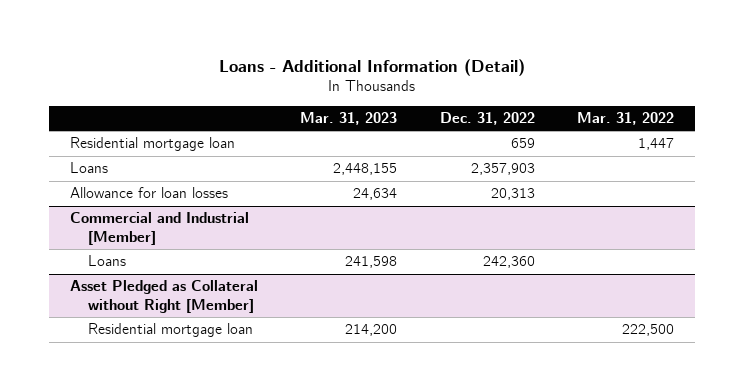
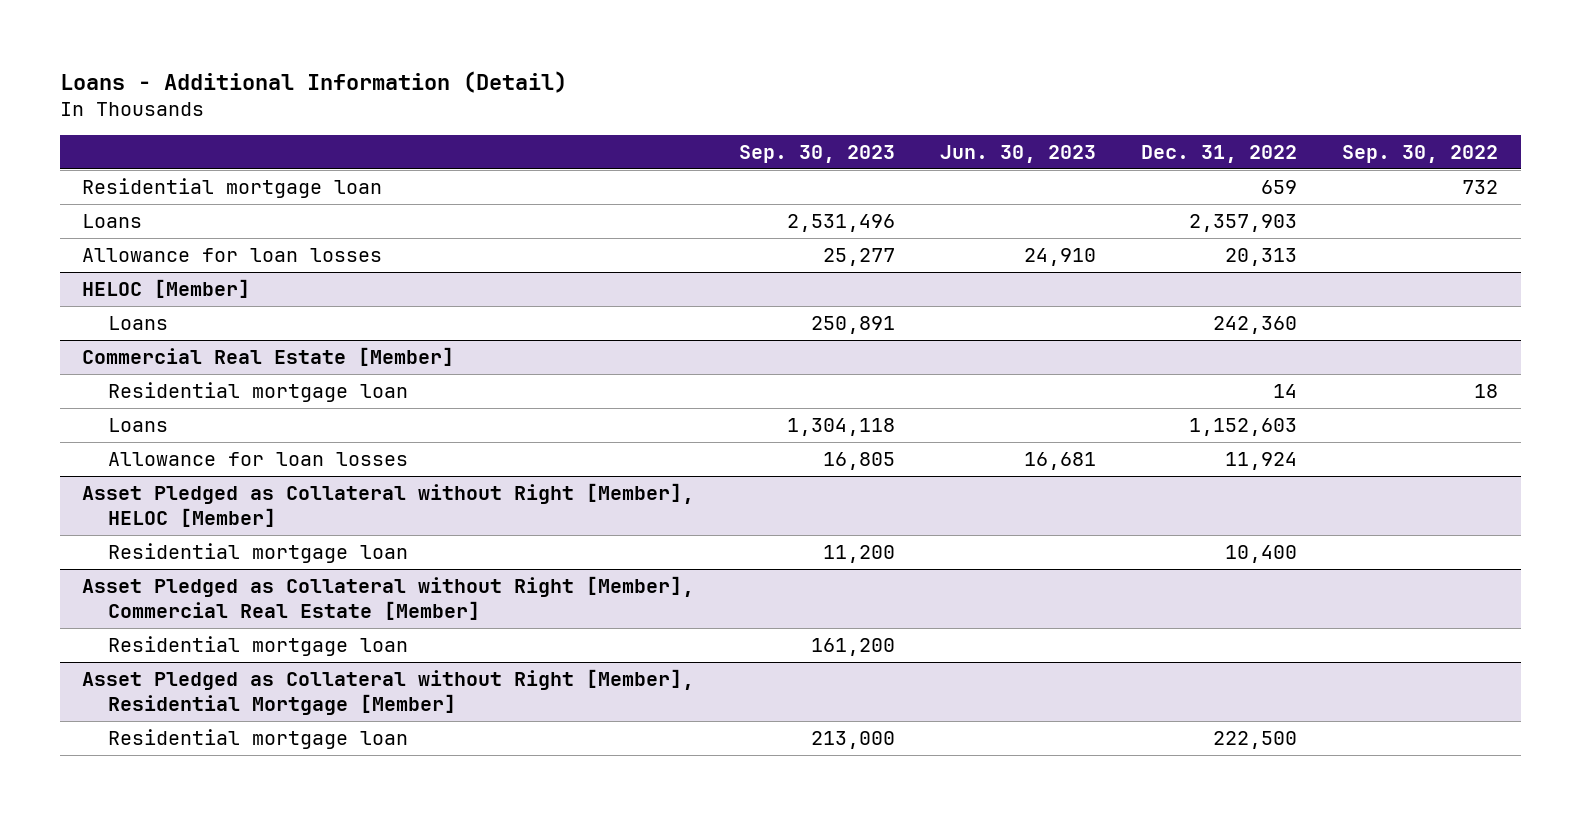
[300,111,398,125] Mar. 31, 2023 -> none
[577,111,675,125] Mar. 31, 2022 -> none
none -> [739,144,896,163] Sep. 30, 2023
none -> [940,144,1097,163] Jun. 30, 2023
none -> [1342,144,1499,163] Sep. 30, 2022
[70,212,250,245] Commercial and Industrial [Member] -> [82,279,251,299] HELOC [Member]
none -> [82,347,455,367] Commercial Real Estate [Member]
none -> [107,382,408,403] Residential mortgage loan
none -> [107,418,168,433] Loans
none -> [107,452,408,467] Allowance for loan losses
[70,280,259,313] Asset Pledged as Collateral without Right [Member] -> [82,483,695,527] Asset Pledged as Collateral without Right [Member], HELOC [Member]
none -> [107,543,408,564] Residential mortgage loan
none -> [82,576,695,620] Asset Pledged as Collateral without Right [Member], Commercial Real Estate [Member]
none -> [82,669,695,715] Asset Pledged as Collateral without Right [Member], Residential Mortgage [Member]
none -> [107,729,408,750] Residential mortgage loan

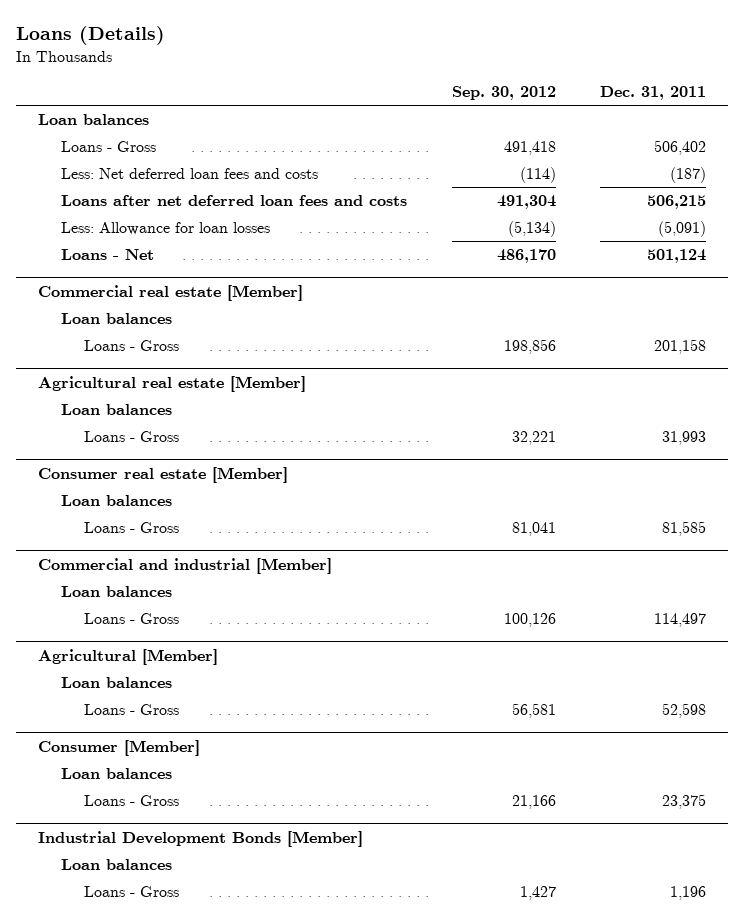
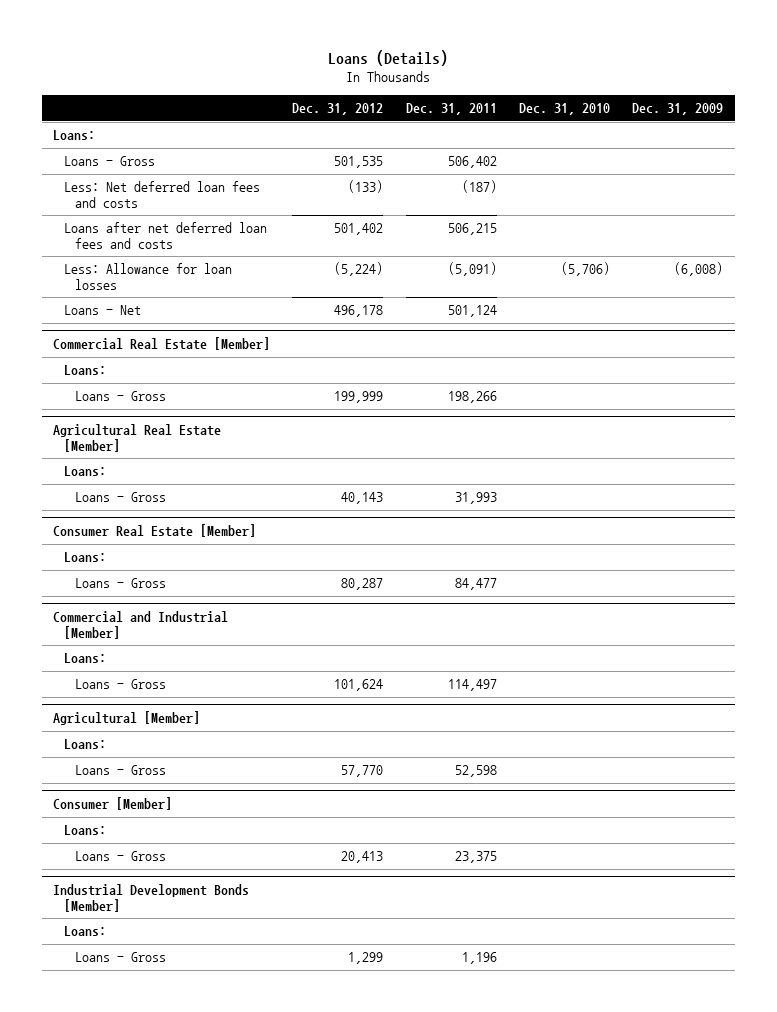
[451,85,556,100] Sep. 30, 2012 -> none
none -> [292,102,384,115] Dec. 31, 2012
none -> [519,102,611,115] Dec. 31, 2010
none -> [632,102,724,115] Dec. 31, 2009
[37,114,149,126] Loan balances -> [53,130,96,141] Loans:
[37,284,303,301] Commercial real estate [Member] -> [53,337,271,351] Commercial Real Estate [Member]
[61,313,173,325] Loan balances -> [64,365,107,376] Loans:
[653,339,706,355] 201,158 -> [447,391,497,404] 198,266
[37,375,306,392] Agricultural real estate [Member] -> [53,424,222,452] Agricultural Real Estate [Member]
[61,404,173,416] Loan balances -> [64,466,107,477] Loans:
[37,466,288,483] Consumer real estate [Member] -> [53,524,257,538] Consumer Real Estate [Member]
[61,495,173,507] Loan balances -> [64,552,107,563] Loans:
[661,521,706,537] 81,585 -> [454,578,497,591] 84,477
[37,557,332,574] Commercial and industrial [Member] -> [53,611,229,639] Commercial and Industrial [Member]
[61,586,173,598] Loan balances -> [64,653,107,664] Loans:
[61,677,173,689] Loan balances -> [64,739,107,750] Loans:
[61,768,173,780] Loan balances -> [64,825,107,836] Loans:
[61,859,173,871] Loan balances -> [64,926,107,937] Loans:

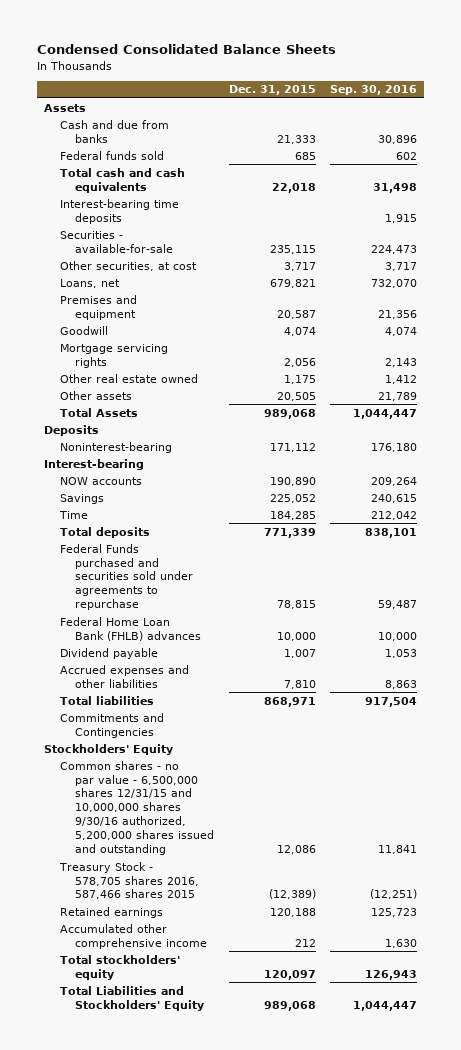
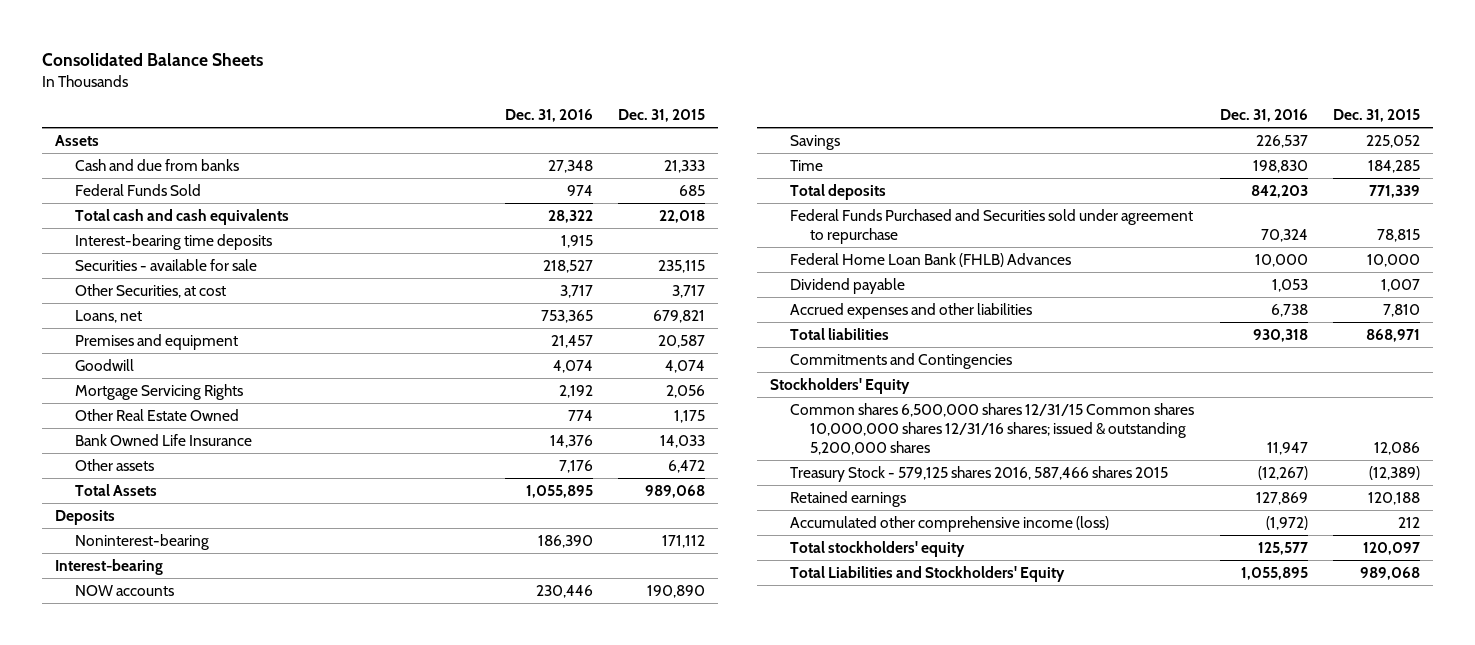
[37,44,337,55] Condensed Consolidated Balance Sheets -> [42,53,264,67] Consolidated Balance Sheets
[329,85,417,96] Sep. 30, 2016 -> none
none -> [504,109,593,123] Dec. 31, 2016
[59,150,164,160] Federal funds sold -> [75,183,202,196] Federal Funds Sold
[59,230,174,253] Securities - available-for-sale -> [75,258,258,271] Securities - available for sale
[59,260,197,271] Other securities, at cost -> [75,283,227,298] Other Securities, at cost
[59,343,168,368] Mortgage servicing rights -> [75,383,244,400] Mortgage Servicing Rights
[59,373,198,383] Other real estate owned -> [75,408,240,421] Other Real Estate Owned
none -> [75,433,253,446] Bank Owned Life Insurance
[276,391,316,401] 20,505 -> [668,459,706,473] 6,472
[59,543,194,611] Federal Funds purchased and securities sold under agreements to repurchase -> [789,208,1193,244] Federal Funds Purchased and Securities sold under agreement to repurchase
[59,616,202,641] Federal Home Loan Bank (FHLB) advances -> [789,252,1071,267] Federal Home Loan Bank (FHLB) Advances
[59,760,215,856] Common shares - no par value - 6,500,000 shares 12/31/15 and 10,000,000 shares 9/30/16 authorized, 5,200,000 shares issued and outstanding -> [789,402,1194,456] Common shares 6,500,000 shares 12/31/15 Common shares 10,000,000 shares 12/31/16 shares; issued & outstanding 5,200,000 shares
[58,861,200,900] Treasury Stock - 578,705 shares 2016, 587,466 shares 2015 -> [789,465,1168,482] Treasury Stock - 579,125 shares 2016, 587,466 shares 2015
[59,923,208,949] Accumulated other comprehensive income -> [789,515,1109,532] Accumulated other comprehensive income (loss)

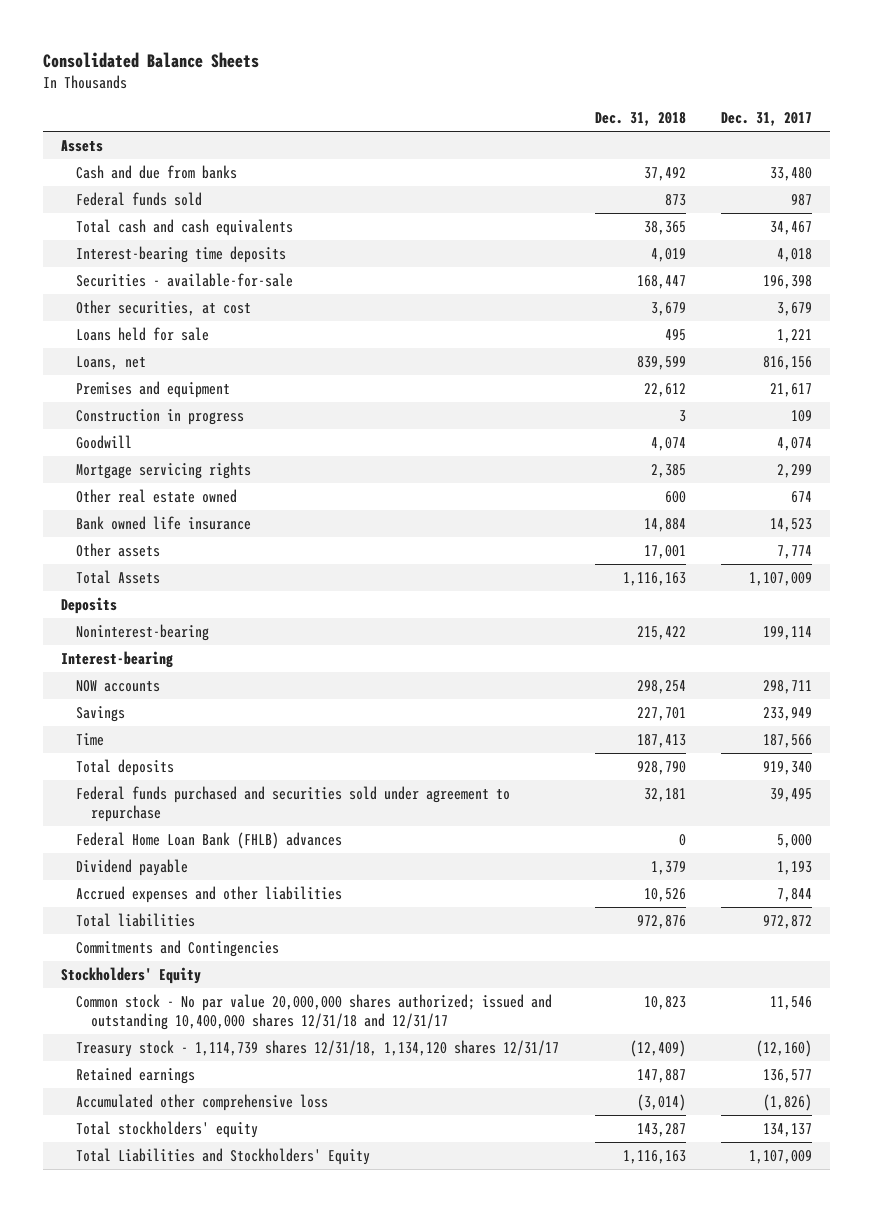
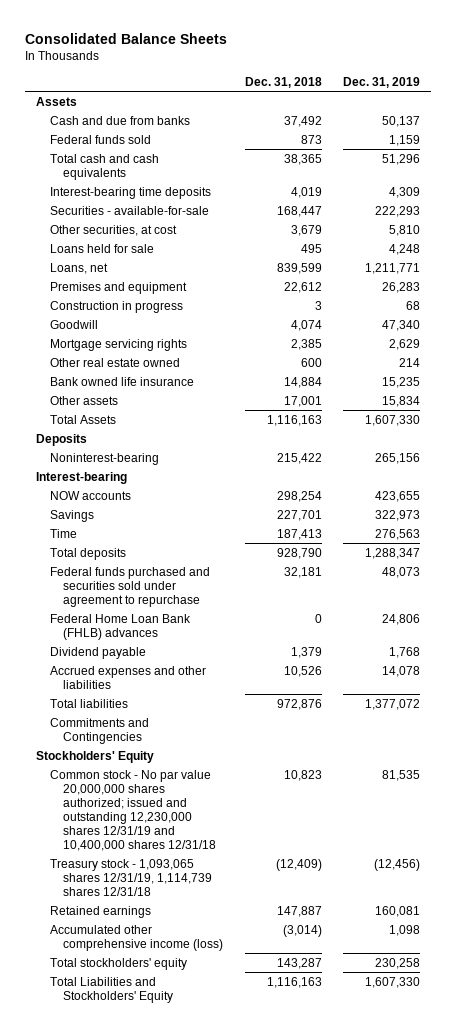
[721,112,813,127] Dec. 31, 2017 -> none
none -> [343,76,421,88] Dec. 31, 2019
[75,994,552,1030] Common stock - No par value 20,000,000 shares authorized; issued and outstanding 10,400,000 shares 12/31/18 and 12/31/17 -> [49,769,217,851] Common stock - No par value 20,000,000 shares authorized; issued and outstanding 12,230,000 shares 12/31/19 and 10,400,000 shares 12/31/18
[75,1040,559,1058] Treasury stock - 1,114,739 shares 12/31/18, 1,134,120 shares 12/31/17 -> [49,858,213,896] Treasury stock - 1,093,065 shares 12/31/19, 1,114,739 shares 12/31/18
[75,1094,328,1112] Accumulated other comprehensive loss -> [49,924,224,951] Accumulated other comprehensive income (loss)

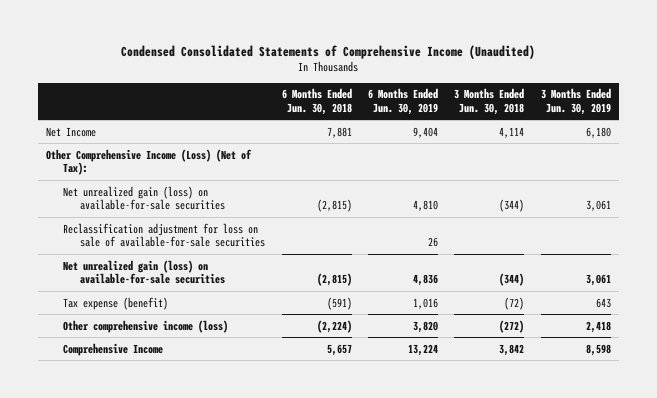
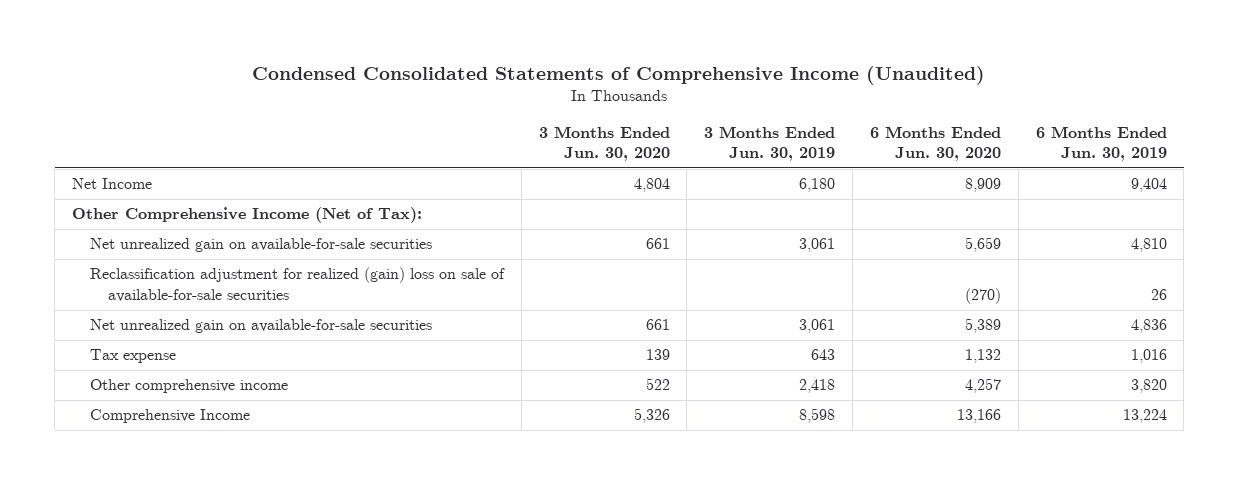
[281,88,352,116] 6 Months Ended Jun. 30, 2018 -> none
[454,88,525,116] 3 Months Ended Jun. 30, 2018 -> none
none -> [538,125,670,162] 3 Months Ended Jun. 30, 2020
none -> [869,125,1001,162] 6 Months Ended Jun. 30, 2020
[45,148,252,176] Other Comprehensive Income (Loss) (Net of Tax): -> [71,207,422,224] Other Comprehensive Income (Net of Tax):
[63,185,226,211] Net unrealized gain (loss) on available-for-sale securities -> [89,238,432,253] Net unrealized gain on available-for-sale securities
[63,222,266,248] Reclassification adjustment for loss on sale of available-for-sale securities -> [89,267,505,303] Reclassification adjustment for realized (gain) loss on sale of available-for-sale securities
[63,259,226,285] Net unrealized gain (loss) on available-for-sale securities -> [89,319,432,334] Net unrealized gain on available-for-sale securities
[63,296,169,310] Tax expense (benefit) -> [89,349,176,364] Tax expense
[63,319,229,333] Other comprehensive income (loss) -> [89,379,288,394] Other comprehensive income

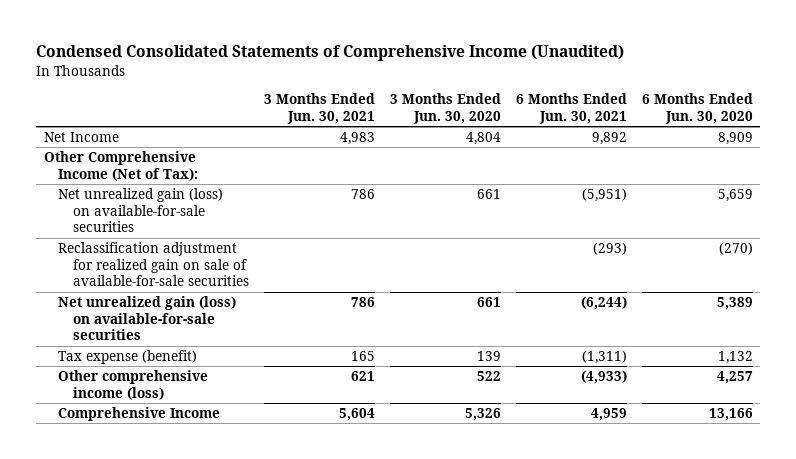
[704,125,836,162] 3 Months Ended Jun. 30, 2019 -> none
[1035,125,1167,162] 6 Months Ended Jun. 30, 2019 -> none
none -> [263,93,375,124] 3 Months Ended Jun. 30, 2021
none -> [515,93,627,124] 6 Months Ended Jun. 30, 2021
[89,238,432,253] Net unrealized gain on available-for-sale securities -> [58,187,224,233] Net unrealized gain (loss) on available-for-sale securities
[89,267,505,303] Reclassification adjustment for realized (gain) loss on sale of available-for-sale securities -> [58,241,249,287] Reclassification adjustment for realized gain on sale of available-for-sale securities
[89,319,432,334] Net unrealized gain on available-for-sale securities -> [58,295,237,341] Net unrealized gain (loss) on available-for-sale securities
[89,349,176,364] Tax expense -> [58,349,198,364] Tax expense (benefit)
[89,379,288,394] Other comprehensive income -> [58,369,209,400] Other comprehensive income (loss)

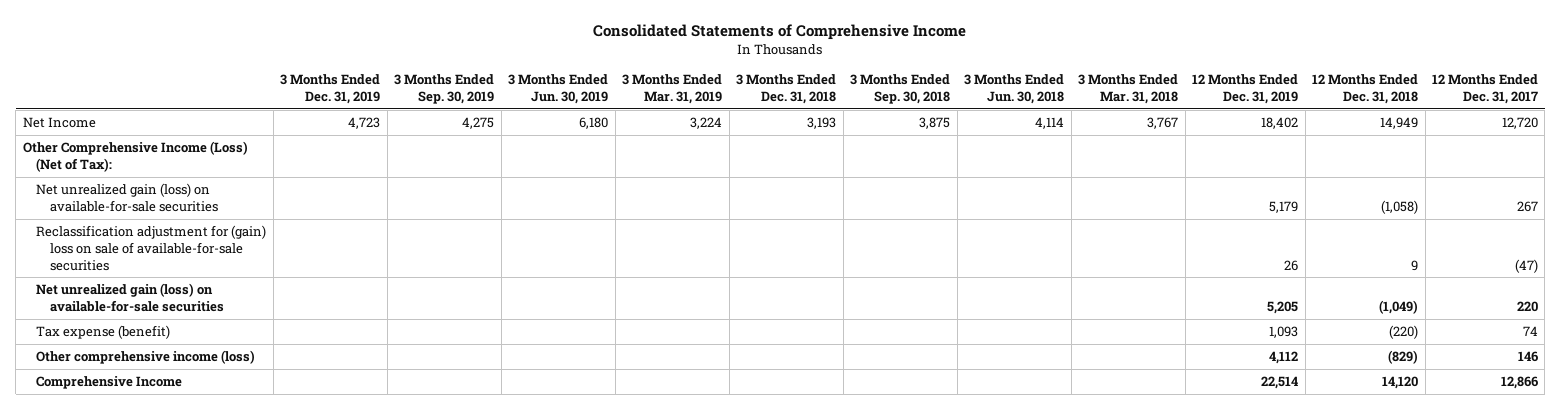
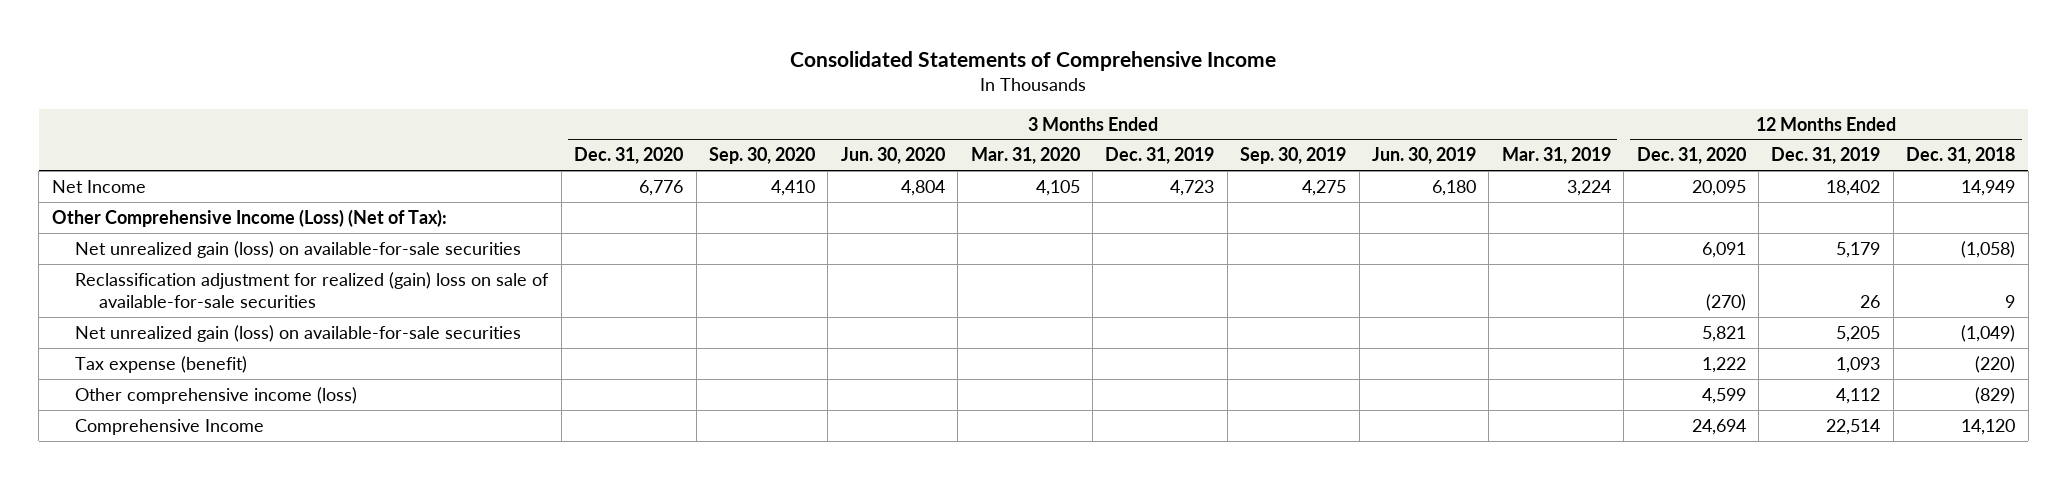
[736,74,837,105] 3 Months Ended Dec. 31, 2018 -> none
[850,74,951,105] 3 Months Ended Sep. 30, 2018 -> none
[964,74,1065,105] 3 Months Ended Jun. 30, 2018 -> none
[1078,74,1179,105] 3 Months Ended Mar. 31, 2018 -> none
[1431,74,1538,105] 12 Months Ended Dec. 31, 2017 -> none
none -> [574,147,684,165] Dec. 31, 2020
none -> [709,147,816,165] Sep. 30, 2020
none -> [840,147,945,165] Jun. 30, 2020
none -> [970,147,1080,165] Mar. 31, 2020
none -> [1636,147,1746,165] Dec. 31, 2020
[36,225,267,271] Reclassification adjustment for (gain) loss on sale of available-for-sale securities -> [75,271,550,309] Reclassification adjustment for realized (gain) loss on sale of available-for-sale securities

